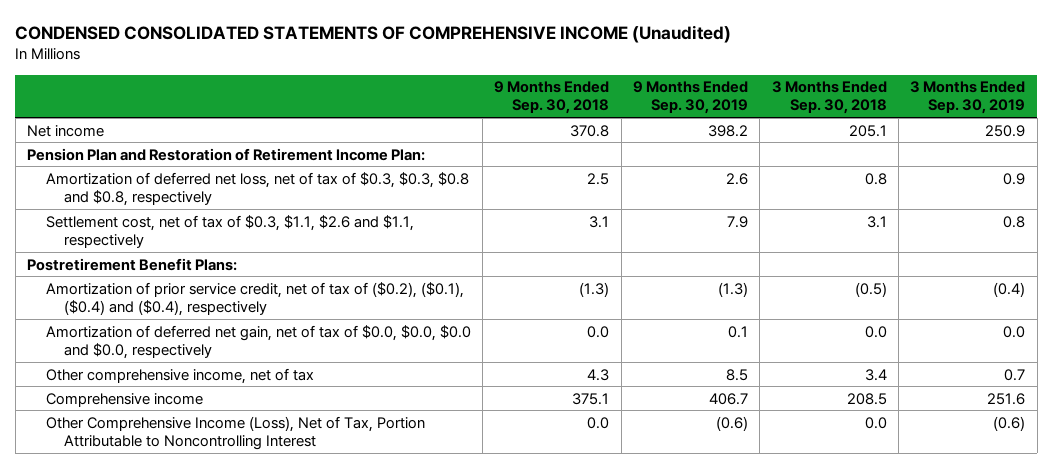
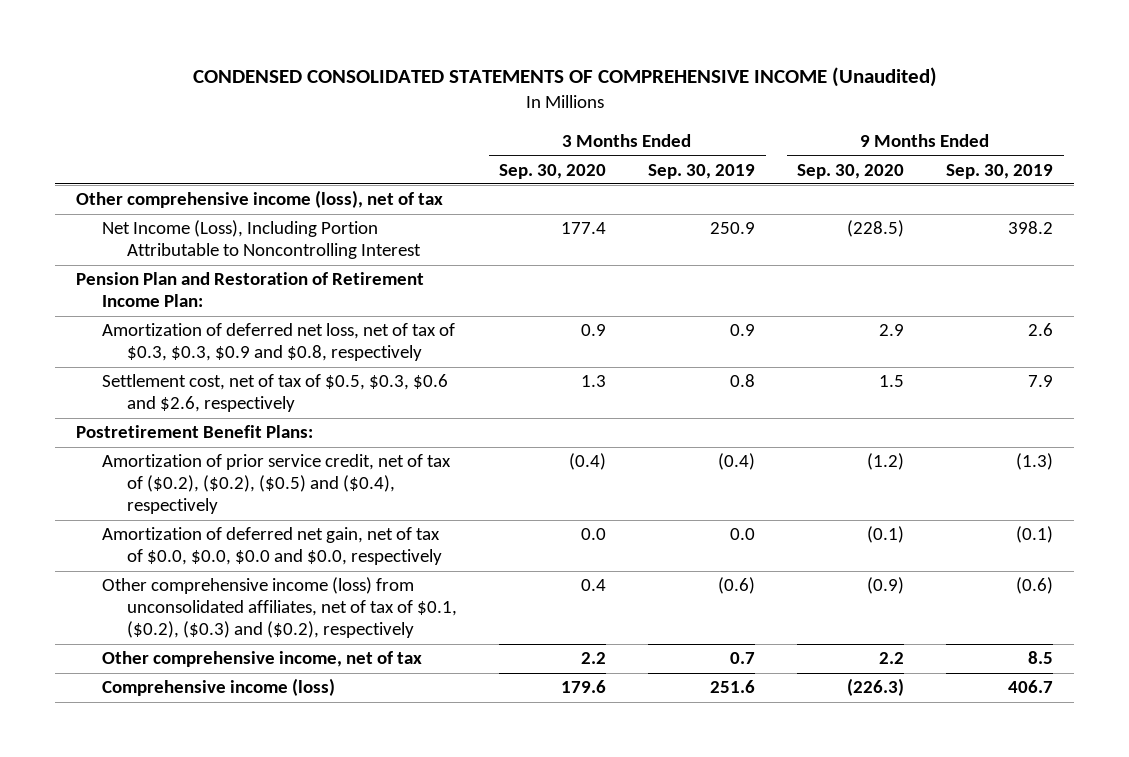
[494,81,610,115] 9 Months Ended Sep. 30, 2018 -> none
[771,81,887,115] 3 Months Ended Sep. 30, 2018 -> none
none -> [499,163,607,179] Sep. 30, 2020
none -> [797,163,905,179] Sep. 30, 2020
none -> [75,190,443,209] Other comprehensive income (loss), net of tax
[27,124,105,137] Net income -> [101,220,422,260] Net Income (Loss), Including Portion Attributable to Noncontrolling Interest
[45,171,469,206] Amortization of deferred net loss, net of tax of $0.3, $0.3, $0.8 and $0.8, respectively -> [101,323,455,362] Amortization of deferred net loss, net of tax of $0.3, $0.3, $0.9 and $0.8, respectively
[45,214,414,248] Settlement cost, net of tax of $0.3, $1.1, $2.6 and $1.1, respectively -> [101,374,448,413] Settlement cost, net of tax of $0.5, $0.3, $0.6 and $2.6, respectively
[45,281,464,316] Amortization of prior service credit, net of tax of ($0.2), ($0.1), ($0.4) and ($0.4), respectively -> [101,454,451,515] Amortization of prior service credit, net of tax of ($0.2), ($0.2), ($0.5) and ($0.4), respectively
[727,325,748,338] 0.1 -> [1016,526,1054,544] (0.1)
none -> [101,577,458,639] Other comprehensive income (loss) from unconsolidated affiliates, net of tax of $0.1, ($0.2), ($0.3) and ($0.2), respectively
[45,415,425,450] Other Comprehensive Income (Loss), Net of Tax, Portion Attributable to Noncontrolling Interest -> none
[45,392,203,407] Comprehensive income -> [101,678,335,697] Comprehensive income (loss)

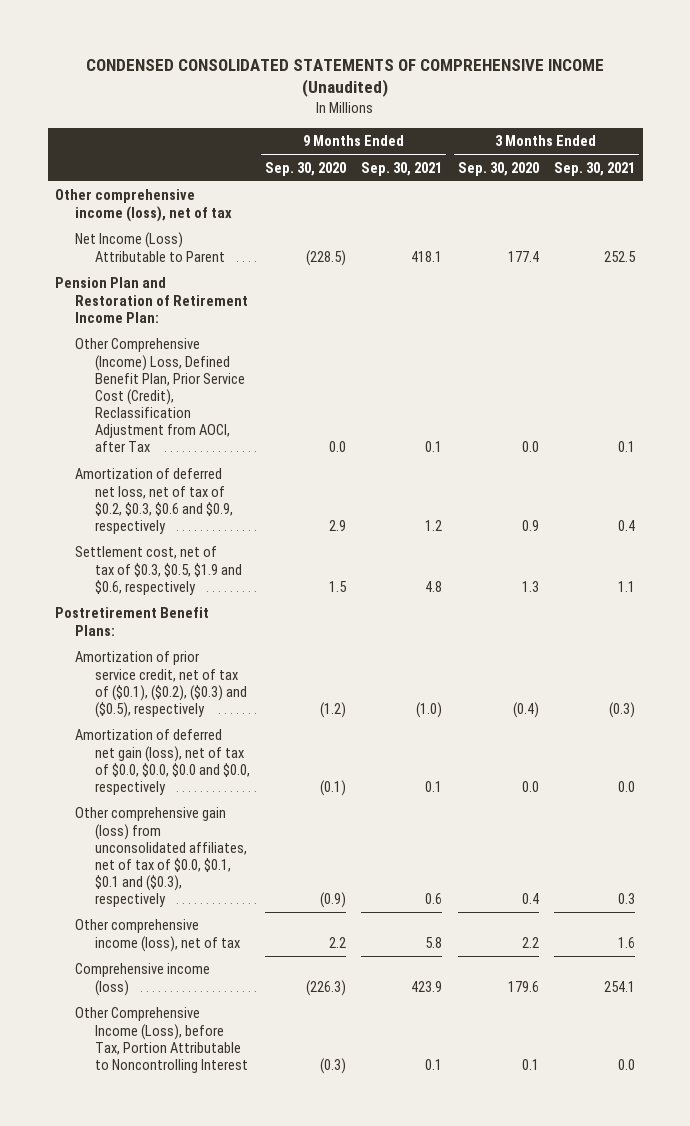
[648,163,756,179] Sep. 30, 2019 -> none
[946,163,1054,179] Sep. 30, 2019 -> none
none -> [361,161,443,176] Sep. 30, 2021
none -> [553,161,635,176] Sep. 30, 2021
[101,220,422,260] Net Income (Loss), Including Portion Attributable to Noncontrolling Interest -> [75,232,225,262] Net Income (Loss) Attributable to Parent
none -> [75,338,245,453] Other Comprehensive (Income) Loss, Defined Benefit Plan, Prior Service Cost (Credit), Reclassification Adjustment from AOCI, after Tax
[101,323,455,362] Amortization of deferred net loss, net of tax of $0.3, $0.3, $0.9 and $0.8, respectively -> [75,468,233,534] Amortization of deferred net loss, net of tax of $0.2, $0.3, $0.6 and $0.9, respectively
[101,374,448,413] Settlement cost, net of tax of $0.5, $0.3, $0.6 and $2.6, respectively -> [75,546,242,595] Settlement cost, net of tax of $0.3, $0.5, $1.9 and $0.6, respectively
[101,454,451,515] Amortization of prior service credit, net of tax of ($0.2), ($0.2), ($0.5) and ($0.4), respectively -> [75,651,247,718] Amortization of prior service credit, net of tax of ($0.1), ($0.2), ($0.3) and ($0.5), respectively
[101,527,443,566] Amortization of deferred net gain, net of tax of $0.0, $0.0, $0.0 and $0.0, respectively -> [75,729,250,795] Amortization of deferred net gain (loss), net of tax of $0.0, $0.0, $0.0 and $0.0, respectively
[101,577,458,639] Other comprehensive income (loss) from unconsolidated affiliates, net of tax of $0.1, ($0.2), ($0.3) and ($0.2), respectively -> [75,807,247,908] Other comprehensive gain (loss) from unconsolidated affiliates, net of tax of $0.0, $0.1, $0.1 and ($0.3), respectively
[101,651,422,668] Other comprehensive income, net of tax -> [75,919,240,952] Other comprehensive income (loss), net of tax
none -> [75,1007,248,1073] Other Comprehensive Income (Loss), before Tax, Portion Attributable to Noncontrolling Interest

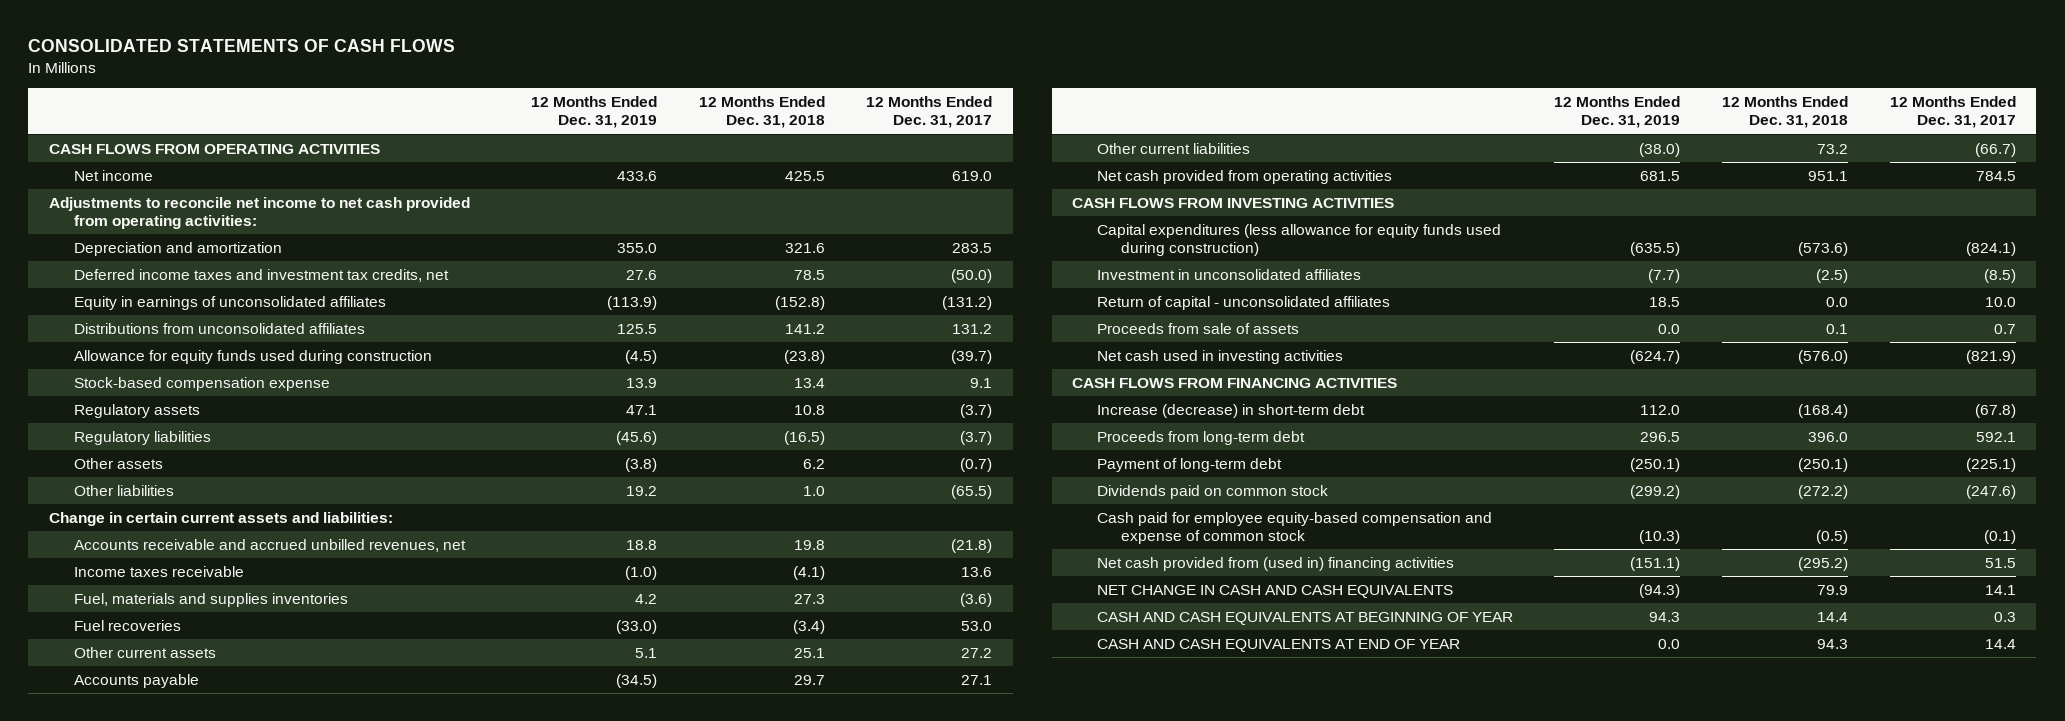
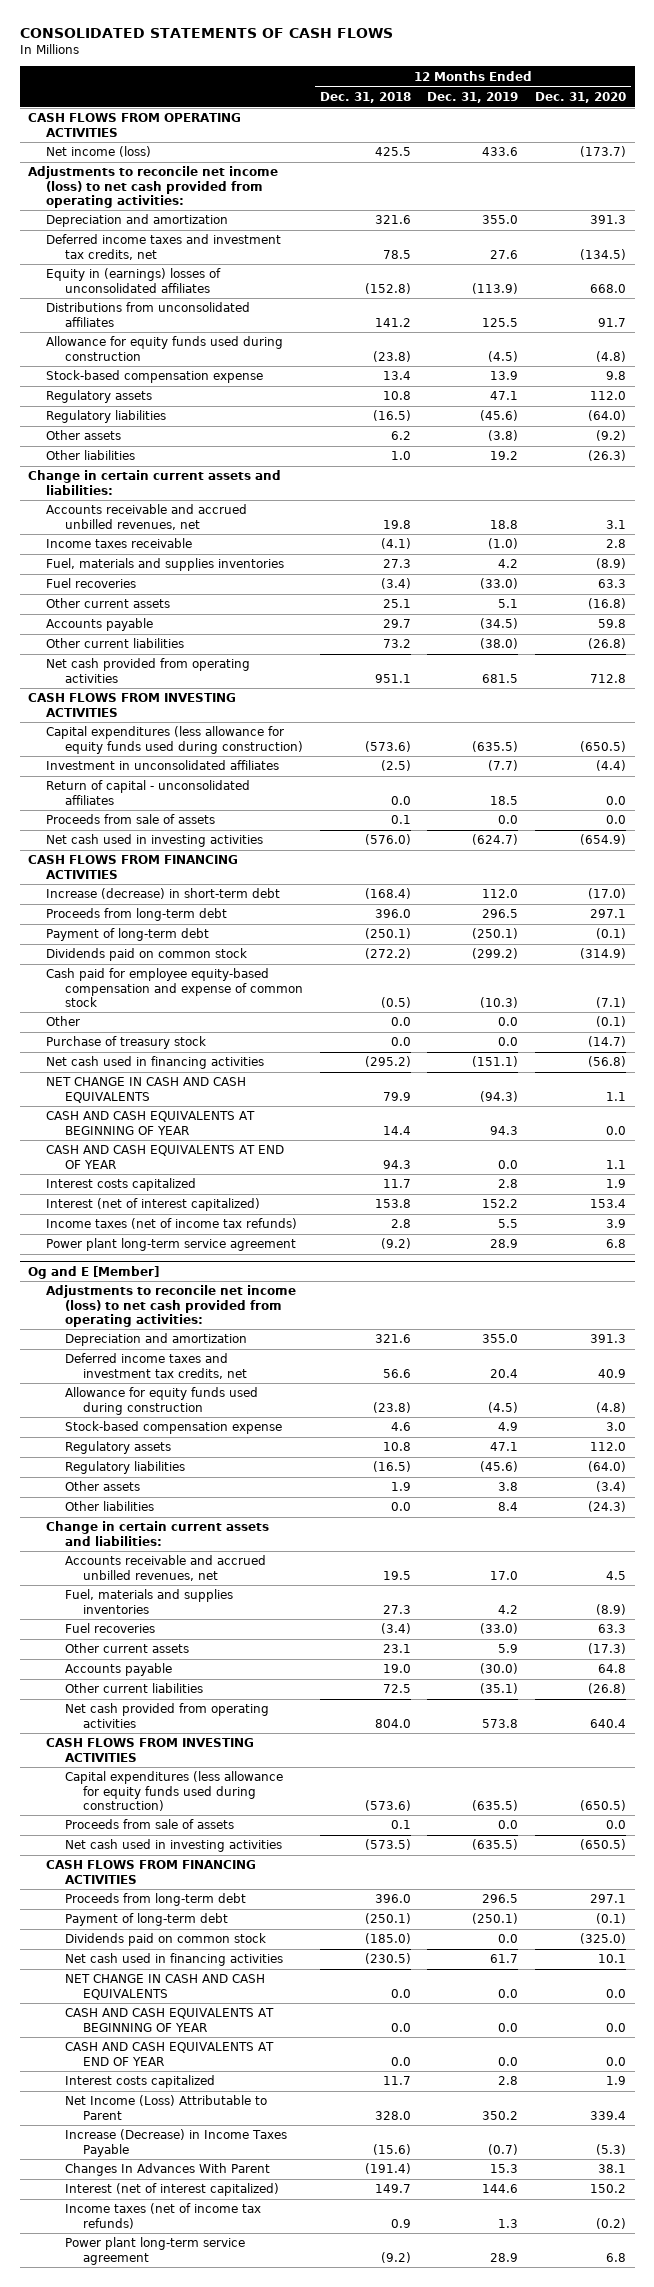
[866,95,993,129] 12 Months Ended Dec. 31, 2017 -> none
none -> [535,92,627,104] Dec. 31, 2020
[73,169,153,181] Net income -> [46,146,152,158] Net income (loss)
[49,196,471,230] Adjustments to reconcile net income to net cash provided from operating activities: -> [28,166,279,208] Adjustments to reconcile net income (loss) to net cash provided from operating activities:
[73,295,386,310] Equity in earnings of unconsolidated affiliates -> [46,268,222,293] Equity in (earnings) losses of unconsolidated affiliates
none -> [46,1016,81,1027] Other
none -> [46,1036,207,1050] Purchase of treasury stock
[1096,556,1454,571] Net cash provided from (used in) financing activities -> [46,1056,265,1070] Net cash used in financing activities
none -> [46,1178,197,1192] Interest costs capitalized
none -> [46,1198,261,1212] Interest (net of interest capitalized)
none -> [46,1218,298,1230] Income taxes (net of income tax refunds)
none -> [46,1238,297,1252] Power plant long-term service agreement
none -> [28,1265,160,1279] Og and E [Member]
none -> [46,1285,297,1327] Adjustments to reconcile net income (loss) to net cash provided from operating activities:
none -> [64,1333,247,1347] Depreciation and amortization
none -> [64,1353,247,1379] Deferred income taxes and investment tax credits, net
none -> [64,1387,258,1415] Allowance for equity funds used during construction
none -> [64,1421,282,1435] Stock-based compensation expense
none -> [64,1441,171,1455] Regulatory assets
none -> [64,1461,185,1475] Regulatory liabilities
none -> [64,1481,140,1492] Other assets
none -> [64,1501,154,1512] Other liabilities
none -> [46,1521,270,1546] Change in certain current assets and liabilities:
none -> [64,1555,266,1581] Accounts receivable and accrued unbilled revenues, net
none -> [64,1589,233,1614] Fuel, materials and supplies inventories
none -> [64,1623,155,1634] Fuel recoveries
none -> [64,1643,189,1654] Other current assets
none -> [64,1663,172,1677] Accounts payable
none -> [64,1683,203,1694] Other current liabilities
none -> [64,1703,269,1728] Net cash provided from operating activities
none -> [46,1738,255,1762] CASH FLOWS FROM INVESTING ACTIVITIES
none -> [64,1771,283,1811] Capital expenditures (less allowance for equity funds used during construction)
none -> [64,1819,234,1830] Proceeds from sale of assets
none -> [64,1839,282,1853] Net cash used in investing activities
none -> [46,1860,257,1884] CASH FLOWS FROM FINANCING ACTIVITIES
none -> [64,1893,246,1907] Proceeds from long-term debt
none -> [64,1913,228,1927] Payment of long-term debt
none -> [64,1933,266,1947] Dividends paid on common stock
none -> [64,1953,283,1967] Net cash used in financing activities
none -> [64,1974,265,2000] NET CHANGE IN CASH AND CASH EQUIVALENTS
none -> [64,2008,274,2032] CASH AND CASH EQUIVALENTS AT BEGINNING OF YEAR
none -> [64,2042,274,2066] CASH AND CASH EQUIVALENTS AT END OF YEAR
none -> [64,2075,215,2089] Interest costs capitalized
none -> [64,2095,267,2120] Net Income (Loss) Attributable to Parent
none -> [64,2129,287,2157] Increase (Decrease) in Income Taxes Payable
none -> [64,2163,270,2177] Changes In Advances With Parent
none -> [64,2183,279,2197] Interest (net of interest capitalized)
none -> [64,2203,261,2229] Income taxes (net of income tax refunds)
none -> [64,2237,245,2265] Power plant long-term service agreement

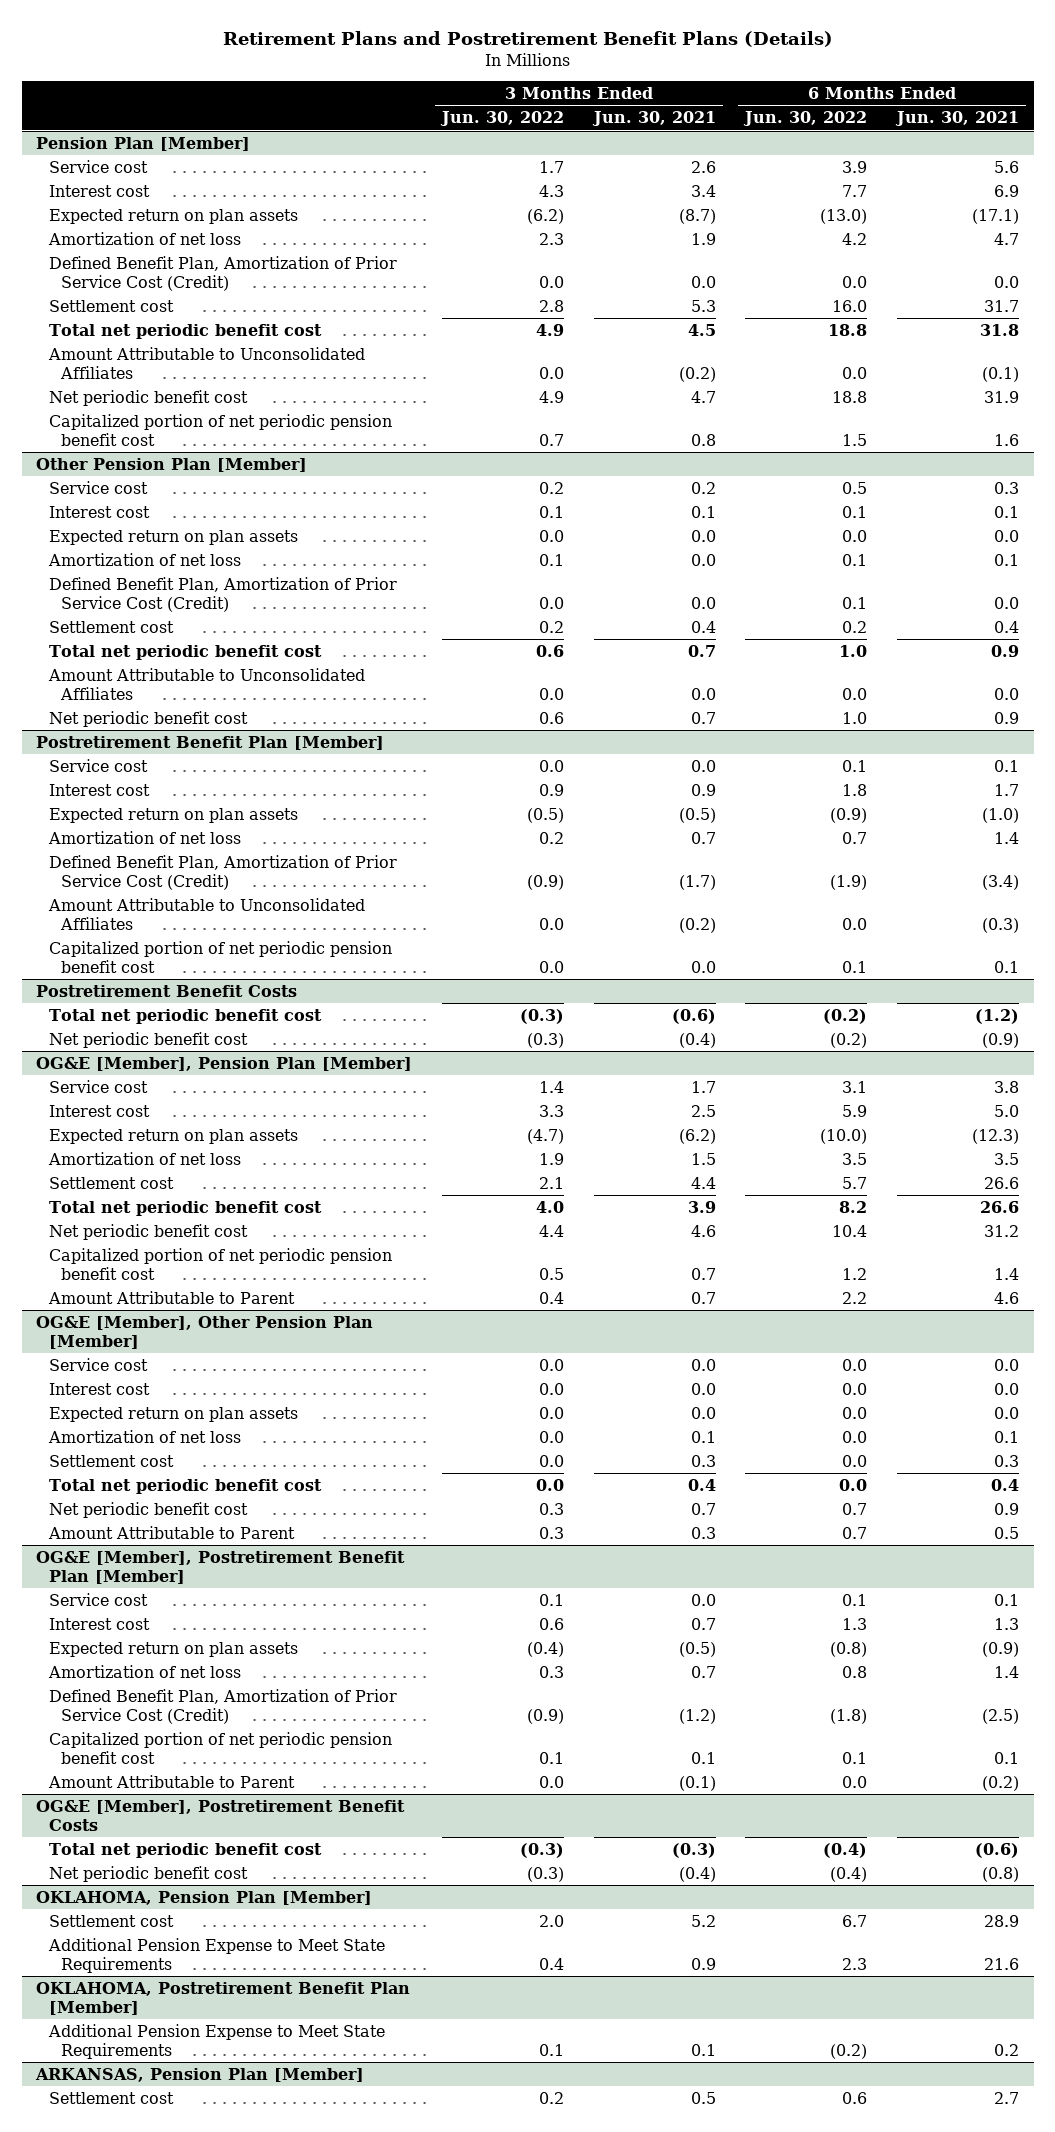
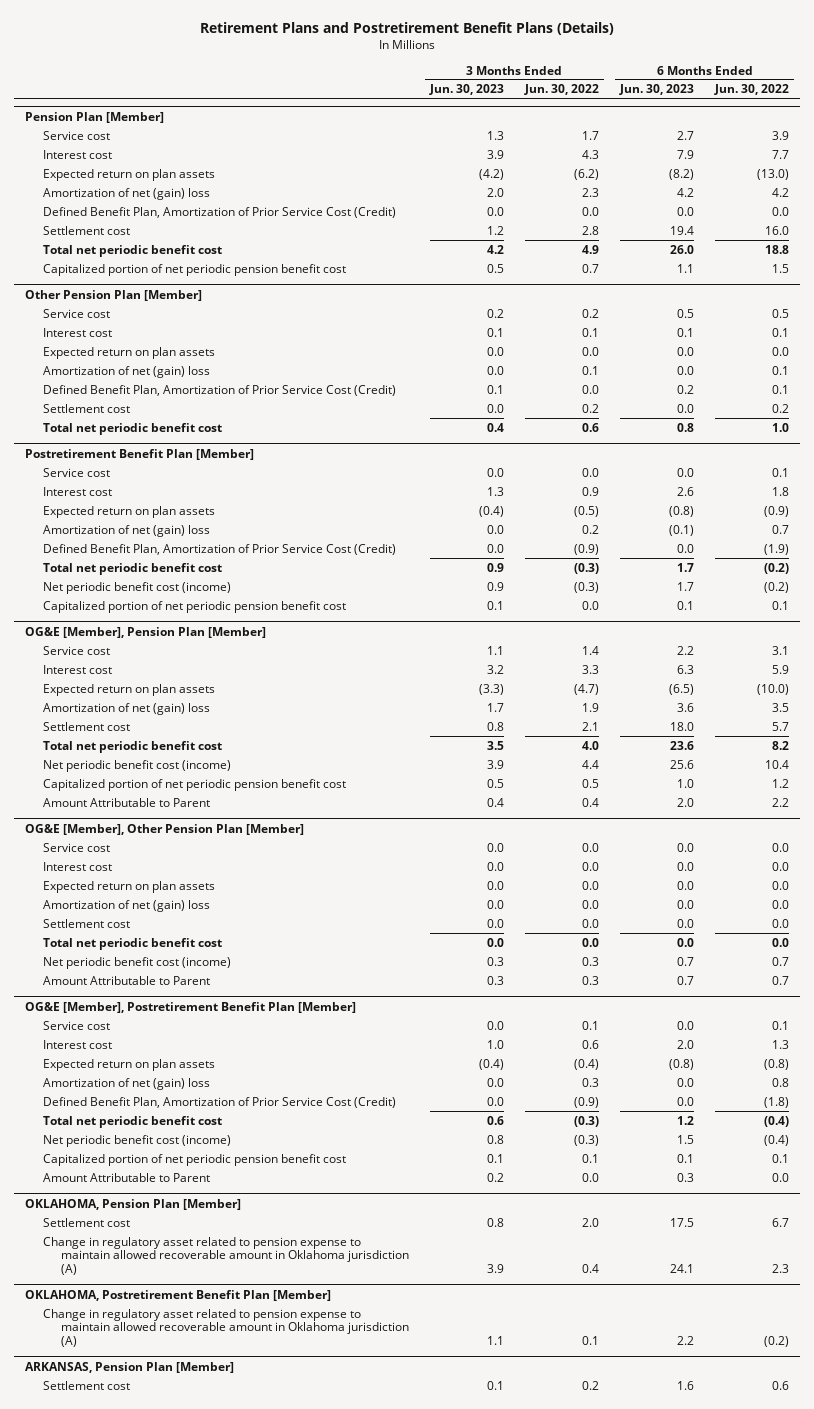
[591,111,716,127] Jun. 30, 2021 -> none
[894,111,1019,127] Jun. 30, 2021 -> none
none -> [428,84,504,96] Jun. 30, 2023
none -> [619,84,695,96] Jun. 30, 2023
[47,231,241,245] Amortization of net loss -> [42,187,210,200] Amortization of net (gain) loss
[47,346,365,379] Amount Attributable to Unconsolidated Affiliates -> none
[48,389,248,406] Net periodic benefit cost -> none
[47,552,241,566] Amortization of net loss -> [42,365,210,378] Amortization of net (gain) loss
[47,667,365,700] Amount Attributable to Unconsolidated Affiliates -> none
[48,710,248,727] Net periodic benefit cost -> none
[47,830,241,844] Amortization of net loss -> [42,524,210,537] Amortization of net (gain) loss
[47,897,365,930] Amount Attributable to Unconsolidated Affiliates -> none
[36,984,298,997] Postretirement Benefit Costs -> none
[48,1031,248,1048] Net periodic benefit cost -> [42,581,231,594] Net periodic benefit cost (income)
[48,940,392,973] Capitalized portion of net periodic pension benefit cost -> [42,600,346,613] Capitalized portion of net periodic pension benefit cost
[47,1151,241,1165] Amortization of net loss -> [42,702,210,715] Amortization of net (gain) loss
[48,1223,248,1240] Net periodic benefit cost -> [42,759,231,772] Net periodic benefit cost (income)
[47,1429,241,1443] Amortization of net loss -> [42,899,210,912] Amortization of net (gain) loss
[48,1501,248,1518] Net periodic benefit cost -> [42,956,231,969] Net periodic benefit cost (income)
[47,1664,241,1678] Amortization of net loss -> [42,1077,210,1090] Amortization of net (gain) loss
none -> [42,1115,222,1128] Total net periodic benefit cost
none -> [42,1134,231,1147] Net periodic benefit cost (income)
[36,1799,406,1831] OG&E [Member], Postretirement Benefit Costs -> none
[48,1842,322,1858] Total net periodic benefit cost -> none
[48,1865,248,1882] Net periodic benefit cost -> none
[47,1937,385,1973] Additional Pension Expense to Meet State Requirements -> [42,1236,409,1276] Change in regulatory asset related to pension expense to maintain allowed recoverable amount in Oklahoma jurisdiction (A)
[47,2023,385,2059] Additional Pension Expense to Meet State Requirements -> [42,1308,409,1348] Change in regulatory asset related to pension expense to maintain allowed recoverable amount in Oklahoma jurisdiction (A)

